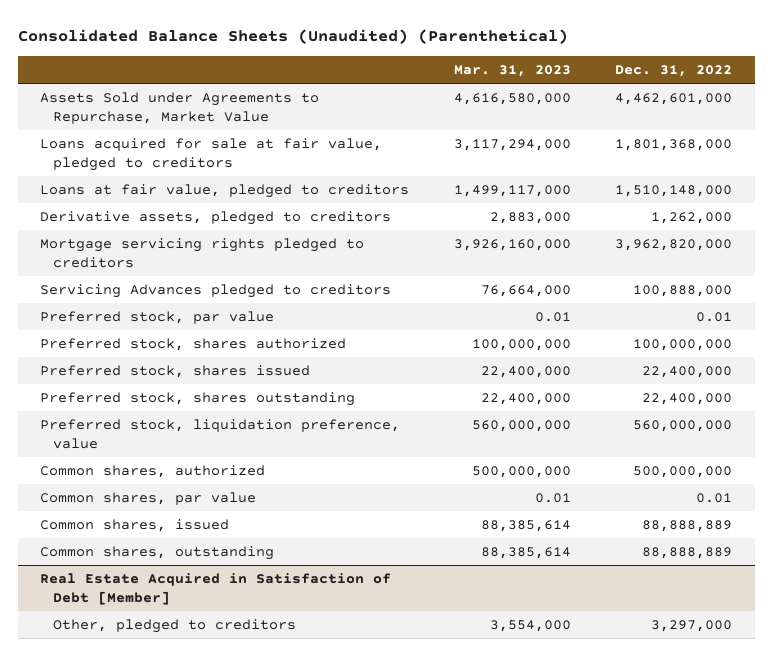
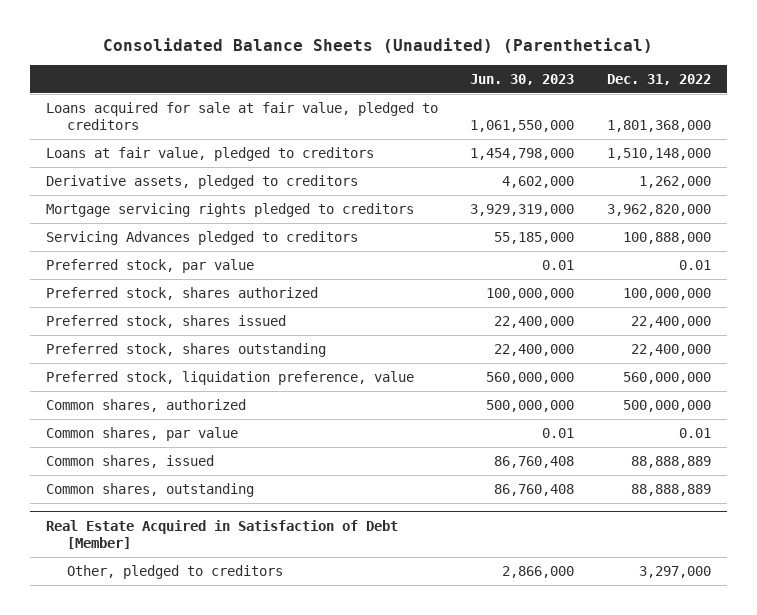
[453,65,571,78] Mar. 31, 2023 -> none
none -> [470,73,575,85] Jun. 30, 2023
[40,91,320,124] Assets Sold under Agreements to Repurchase, Market Value -> none

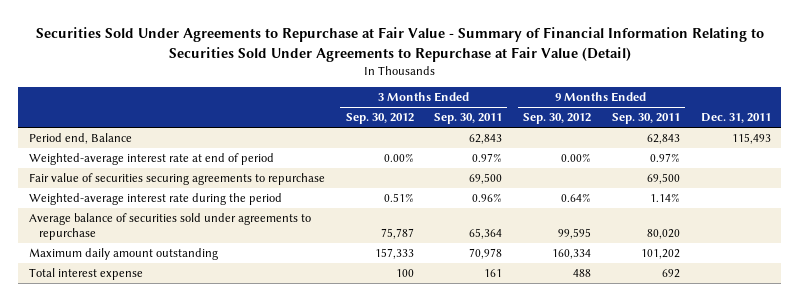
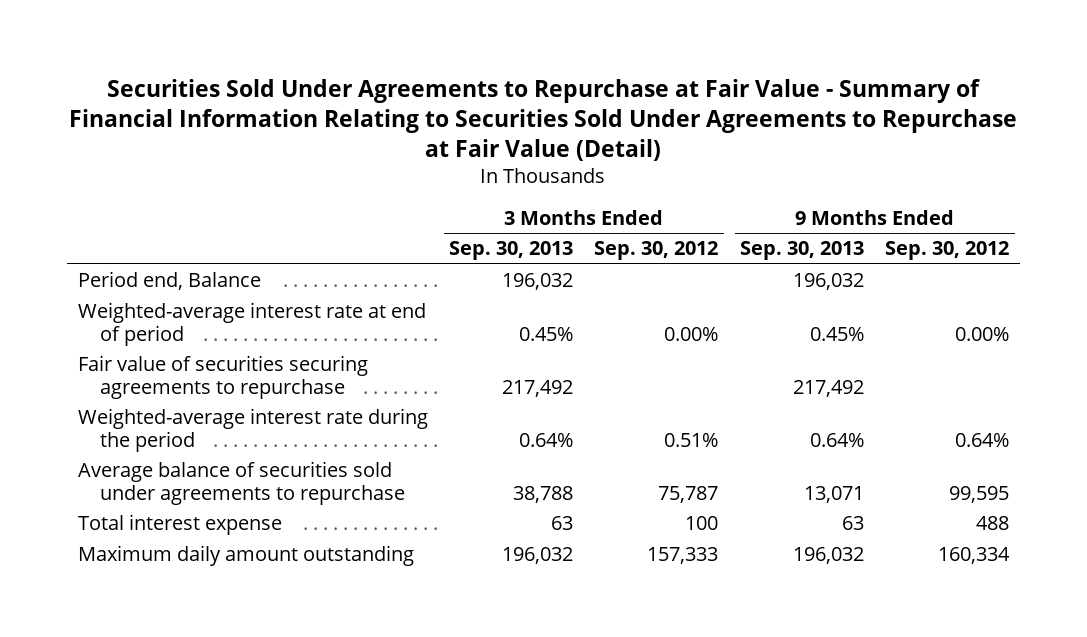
[434,113,503,125] Sep. 30, 2011 -> none
[611,113,680,125] Sep. 30, 2011 -> none
[700,113,771,124] Dec. 31, 2011 -> none
none -> [448,241,573,261] Sep. 30, 2013
none -> [739,241,864,261] Sep. 30, 2013
[28,248,218,261] Maximum daily amount outstanding -> [77,545,414,567] Maximum daily amount outstanding

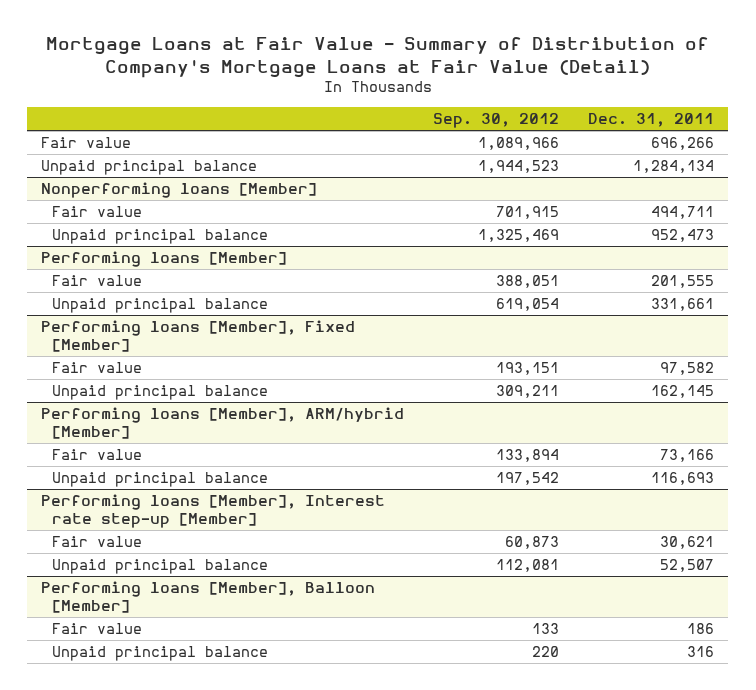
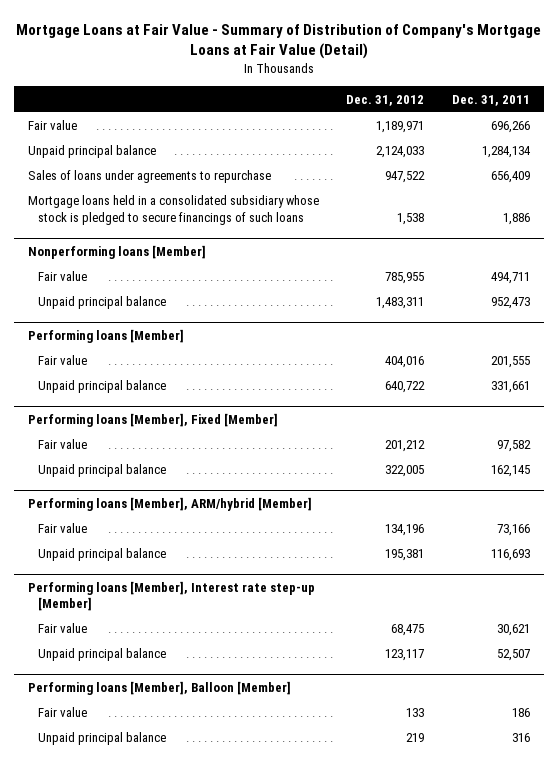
[433,113,560,129] Sep. 30, 2012 -> none
none -> [346,94,425,106] Dec. 31, 2012
none -> [27,170,271,184] Sales of loans under agreements to repurchase
none -> [27,195,319,225] Mortgage loans held in a consolidated subsidiary whose stock is pledged to secure financings of such loans

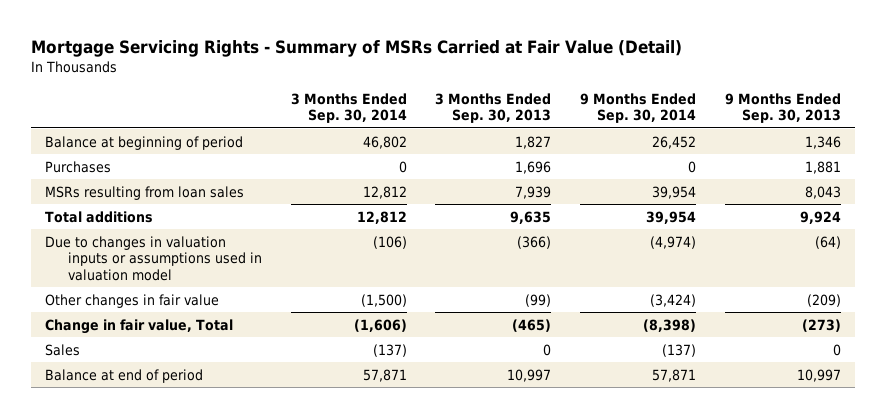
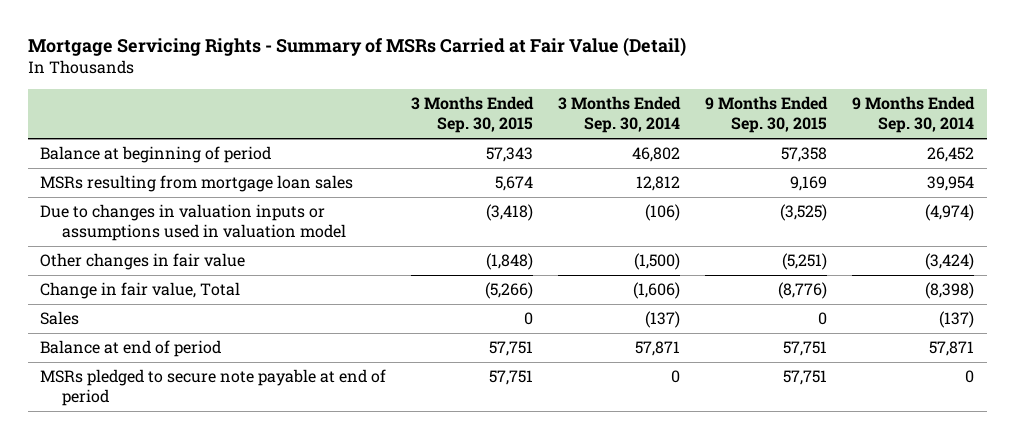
[435,92,552,124] 3 Months Ended Sep. 30, 2013 -> none
[725,92,842,124] 9 Months Ended Sep. 30, 2013 -> none
none -> [411,96,535,134] 3 Months Ended Sep. 30, 2015
none -> [705,96,829,134] 9 Months Ended Sep. 30, 2015
[45,160,112,173] Purchases -> none
[45,210,154,223] Total additions -> none
[45,185,245,200] MSRs resulting from loan sales -> [40,175,354,193] MSRs resulting from mortgage loan sales
none -> [40,369,387,407] MSRs pledged to secure note payable at end of period

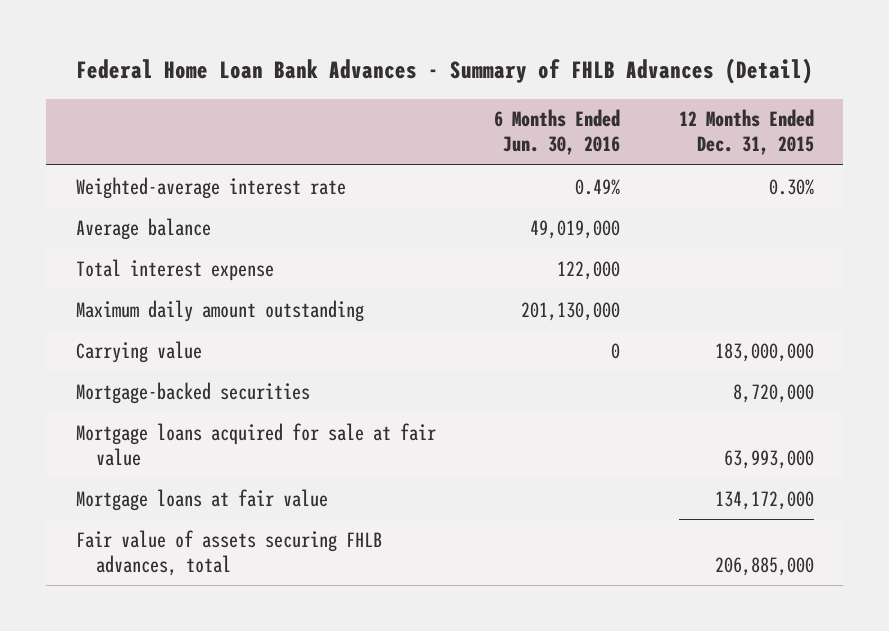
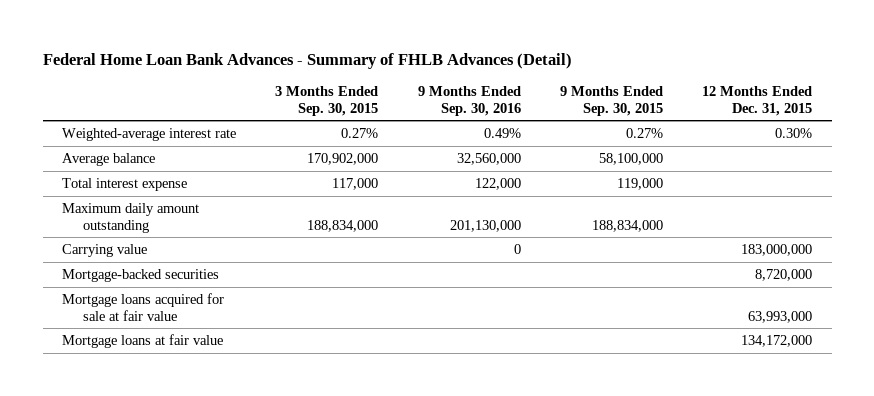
[494,109,621,156] 6 Months Ended Jun. 30, 2016 -> none
none -> [275,86,379,116] 3 Months Ended Sep. 30, 2015
none -> [417,86,521,116] 9 Months Ended Sep. 30, 2016
none -> [559,86,663,116] 9 Months Ended Sep. 30, 2015
[75,529,382,576] Fair value of assets securing FHLB advances, total -> none

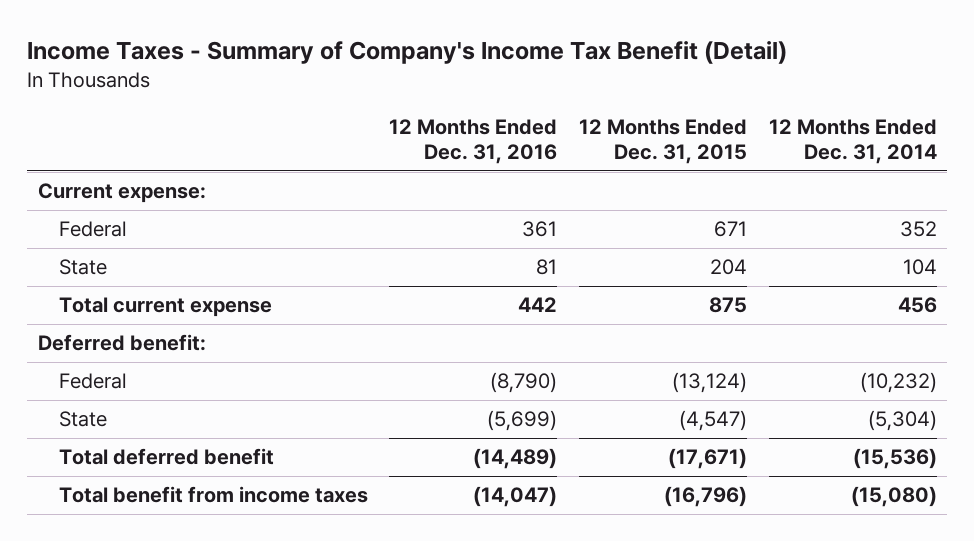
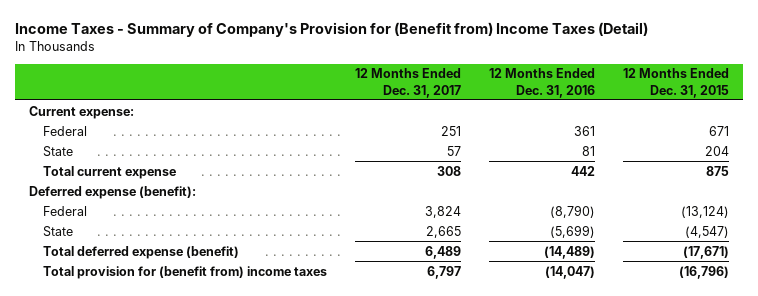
[26,40,787,64] Income Taxes - Summary of Company's Income Tax Benefit (Detail) -> [14,22,648,38] Income Taxes - Summary of Company's Provision for (Benefit from) Income Taxes (Detail)
[768,118,937,164] 12 Months Ended Dec. 31, 2014 -> none
none -> [354,68,461,98] 12 Months Ended Dec. 31, 2017
[37,334,206,352] Deferred benefit: -> [28,185,196,199] Deferred expense (benefit):
[58,448,274,466] Total deferred benefit -> [42,245,239,259] Total deferred expense (benefit)
[58,486,368,504] Total benefit from income taxes -> [42,265,327,279] Total provision for (benefit from) income taxes

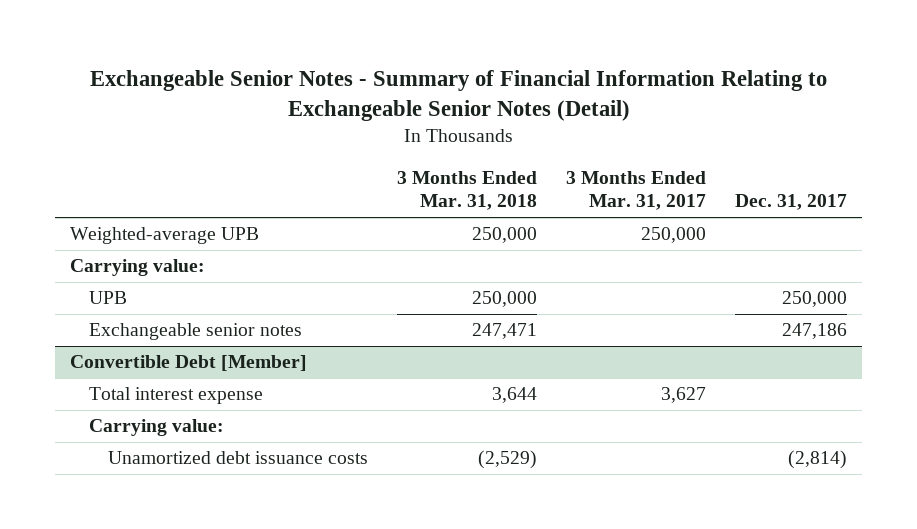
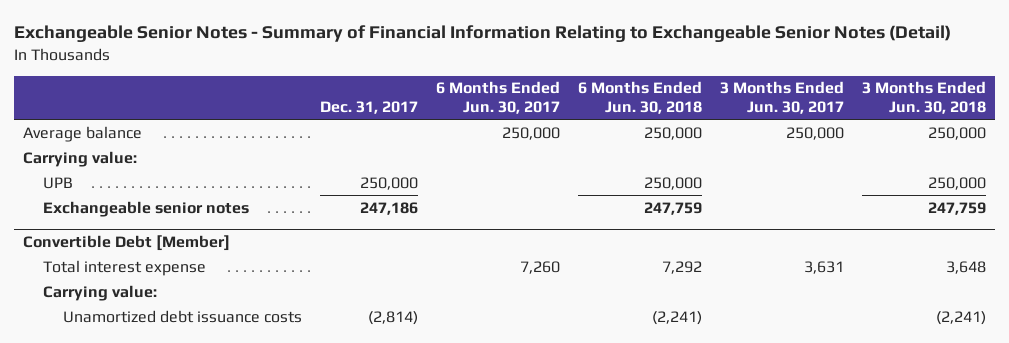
[396,171,537,211] 3 Months Ended Mar. 31, 2018 -> none
[566,171,707,211] 3 Months Ended Mar. 31, 2017 -> none
none -> [435,81,560,114] 6 Months Ended Jun. 30, 2017
none -> [577,81,702,114] 6 Months Ended Jun. 30, 2018
none -> [720,81,845,114] 3 Months Ended Jun. 30, 2017
none -> [862,81,987,114] 3 Months Ended Jun. 30, 2018
[70,227,260,245] Weighted-average UPB -> [22,125,142,142] Average balance

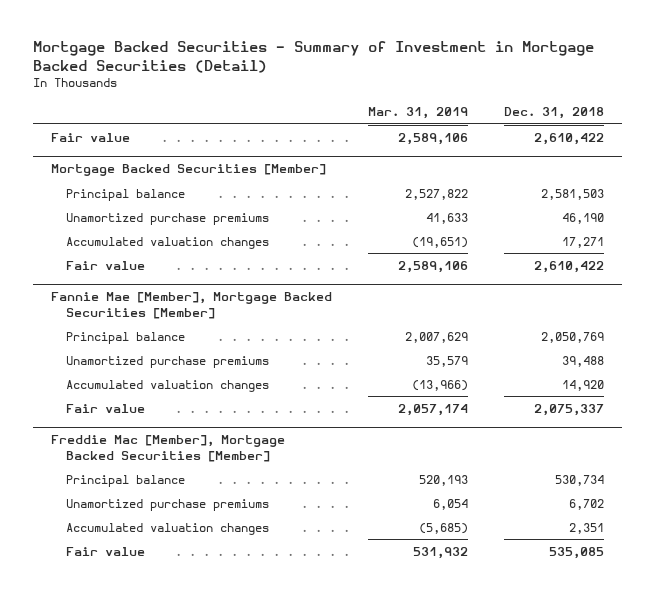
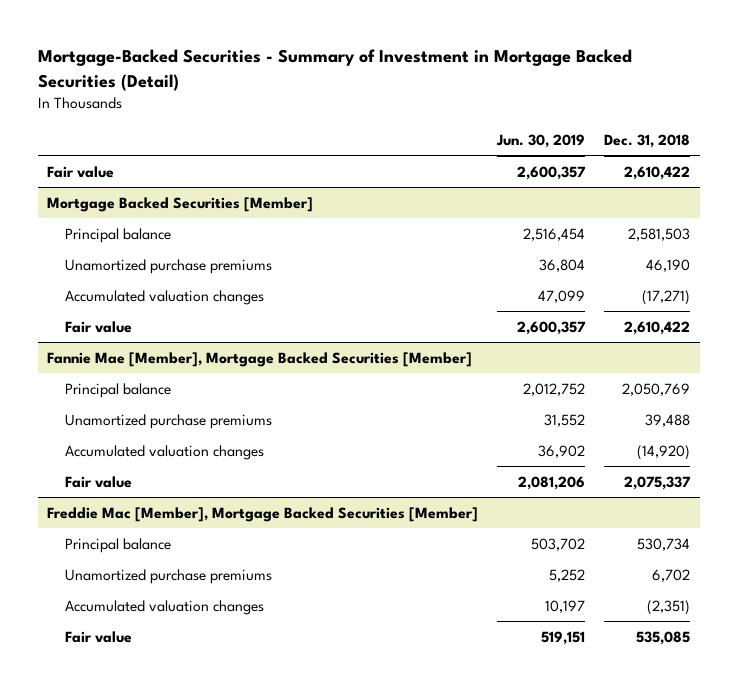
[33,41,595,73] Mortgage Backed Securities - Summary of Investment in Mortgage Backed Securities (Detail) -> [38,49,633,91] Mortgage-Backed Securities - Summary of Investment in Mortgage Backed Securities (Detail)
[368,107,469,120] Mar. 31, 2019 -> none
none -> [496,133,586,148] Jun. 30, 2019
[562,236,605,248] 17,271 -> [642,289,691,305] (17,271)
[562,379,605,391] 14,920 -> [637,444,691,460] (14,920)
[569,522,605,534] 2,351 -> [647,599,691,615] (2,351)

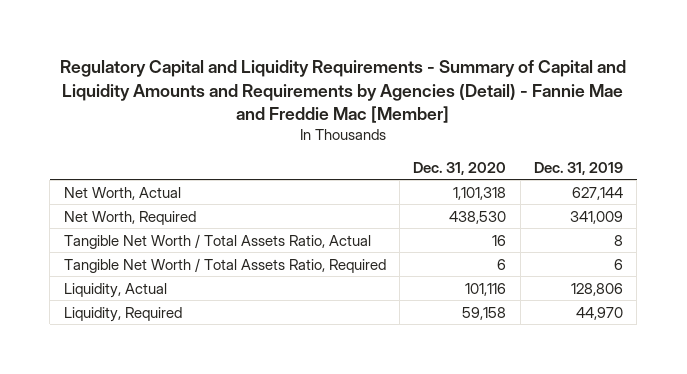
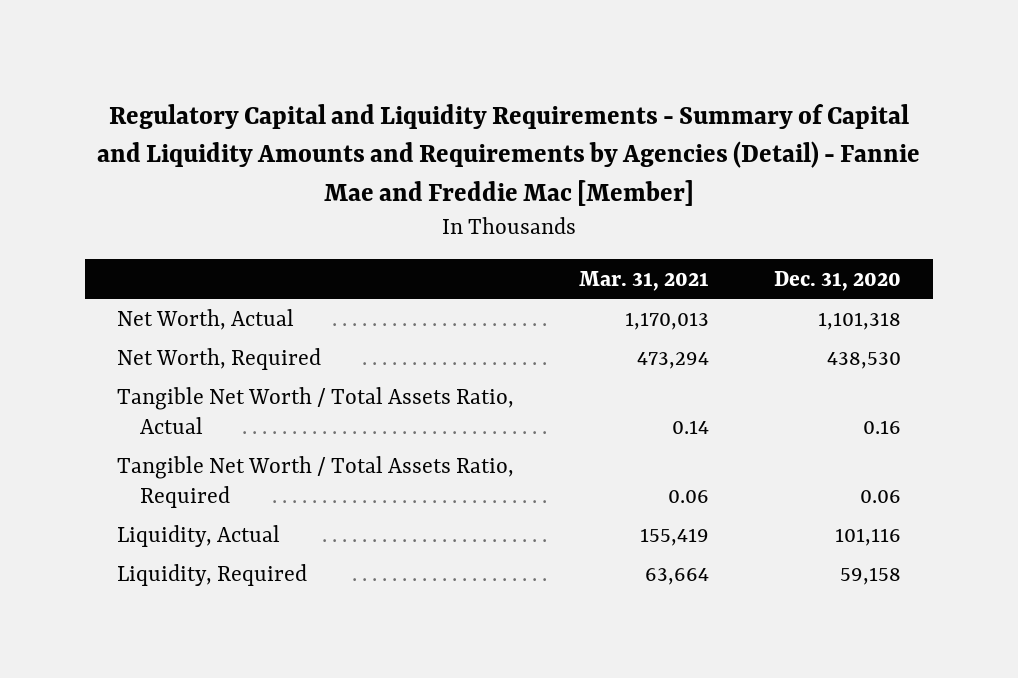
[534,161,624,175] Dec. 31, 2019 -> none
none -> [579,270,710,291] Mar. 31, 2021
[492,234,507,246] 16 -> [862,419,901,434] 0.16
[497,258,507,270] 6 -> [859,489,901,503] 0.06

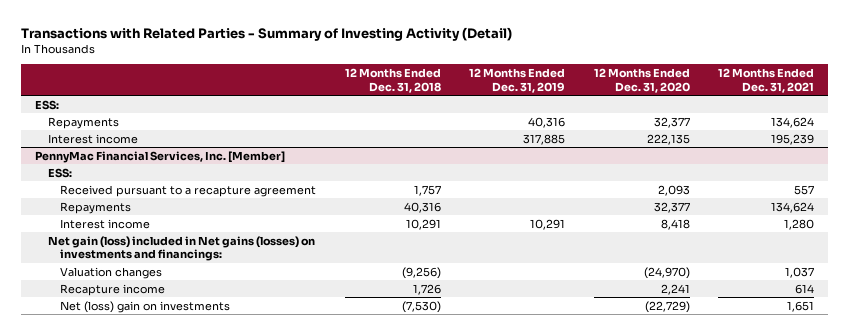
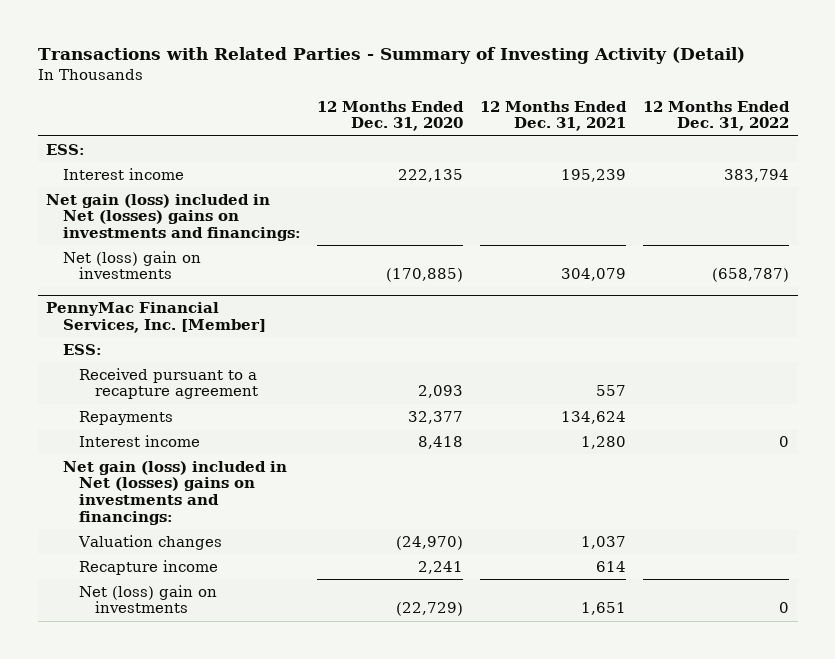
[344,68,441,93] 12 Months Ended Dec. 31, 2018 -> none
[469,68,566,93] 12 Months Ended Dec. 31, 2019 -> none
none -> [643,100,791,132] 12 Months Ended Dec. 31, 2022
[47,116,119,129] Repayments -> none
none -> [46,193,301,242] Net gain (loss) included in Net (losses) gains on investments and financings:
none -> [62,250,201,280] Net (loss) gain on investments
[47,235,315,262] Net gain (loss) included in Net gains (losses) on investments and financings: -> [62,460,287,525] Net gain (loss) included in Net (losses) gains on investments and financings:

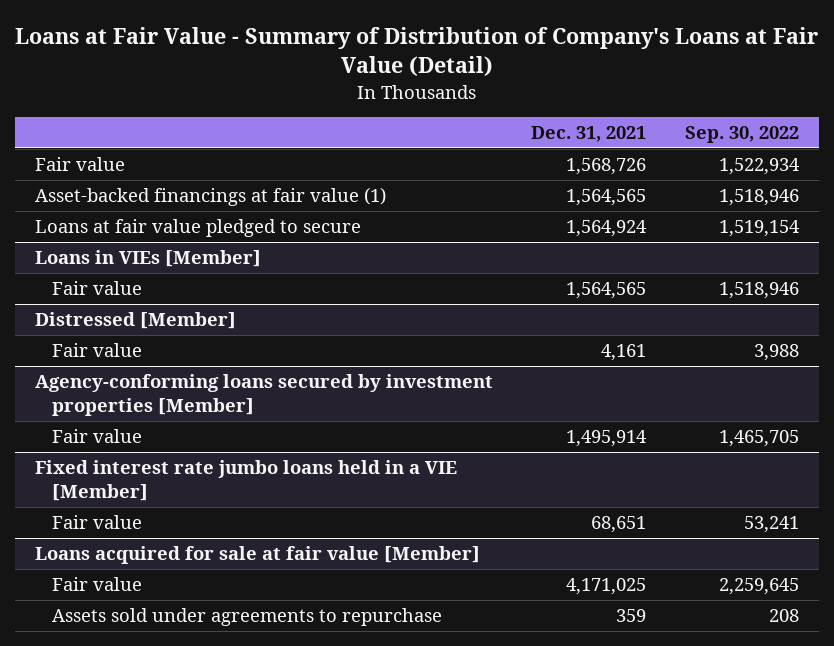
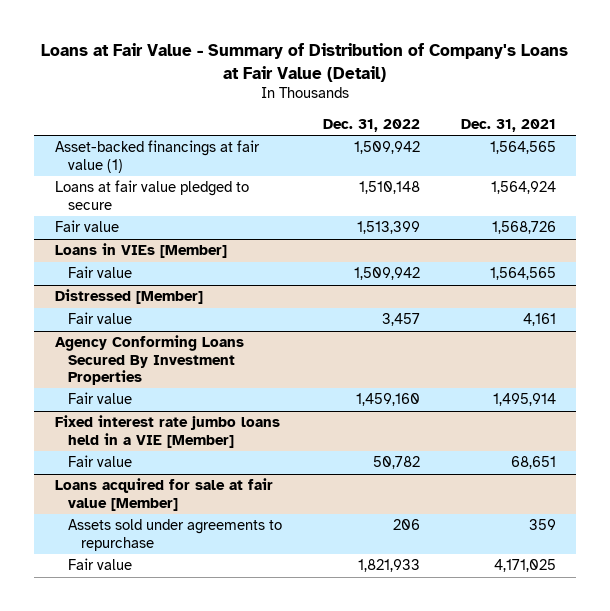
[685,126,800,144] Sep. 30, 2022 -> none
none -> [322,118,420,132] Dec. 31, 2022
[34,157,125,172] Fair value -> [54,220,119,233] Fair value
[34,374,493,416] Agency-conforming loans secured by investment properties [Member] -> [54,335,244,385] Agency Conforming Loans Secured By Investment Properties
[52,577,143,592] Fair value -> [67,558,132,571] Fair value

